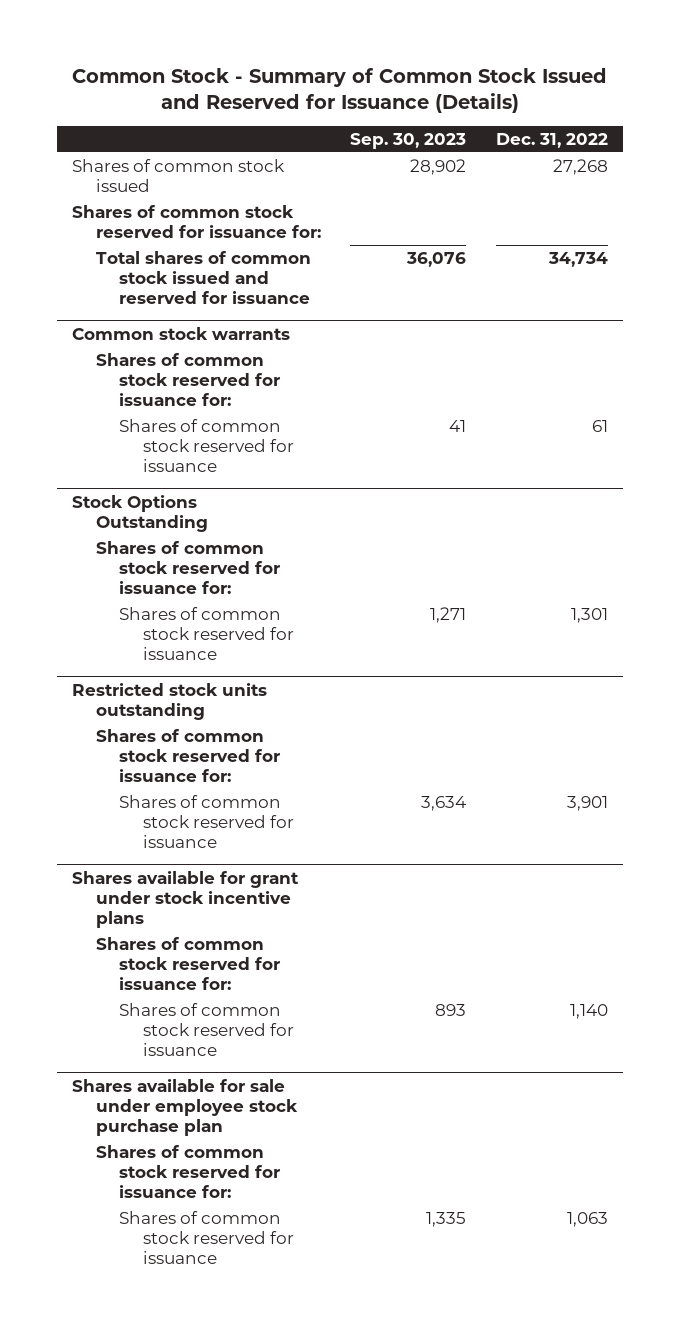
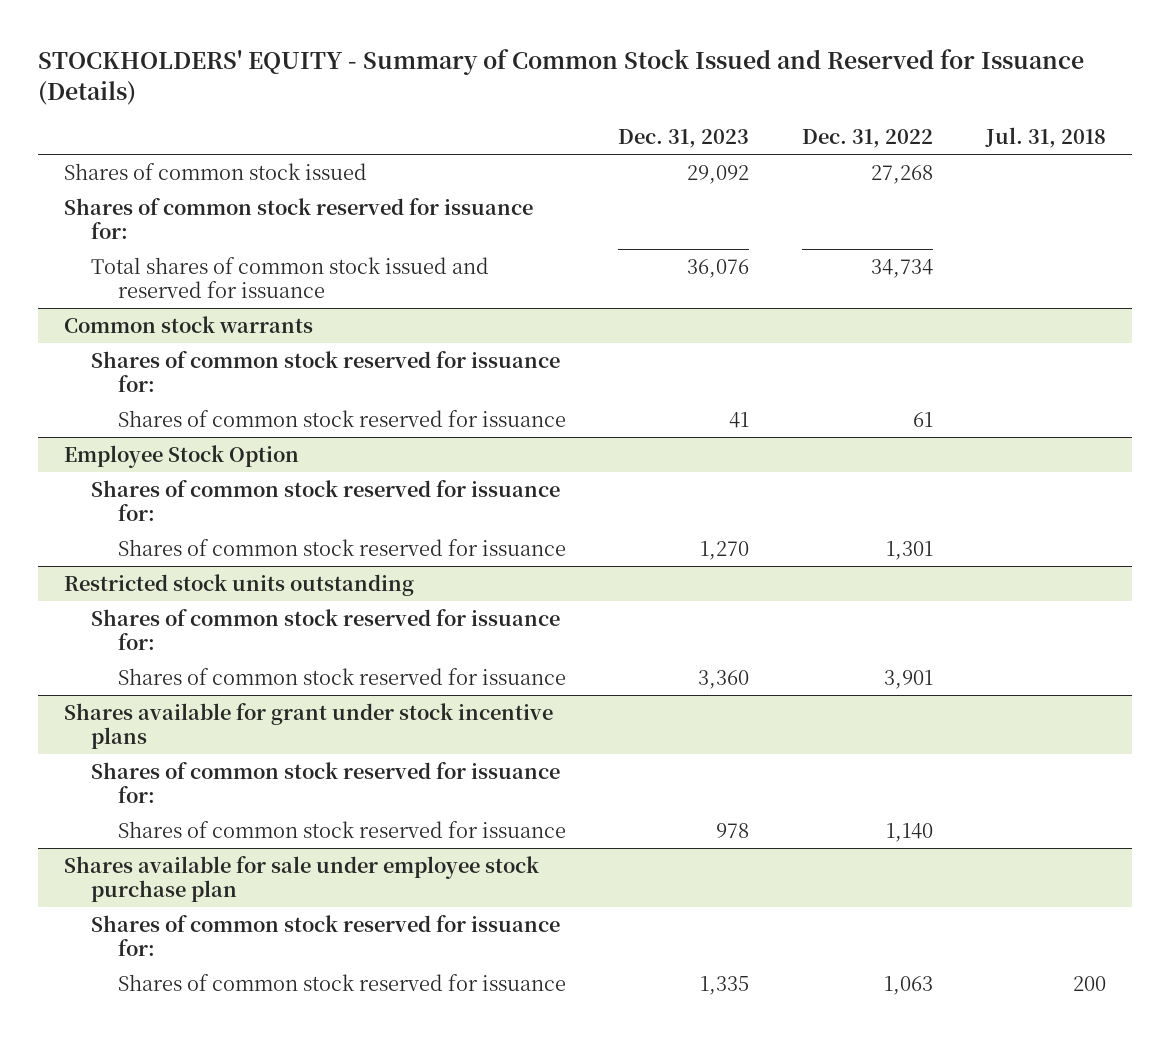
[72,68,608,114] Common Stock - Summary of Common Stock Issued and Reserved for Issuance (Details) -> [38,48,1085,105] STOCKHOLDERS' EQUITY - Summary of Common Stock Issued and Reserved for Issuance (Details)
[350,132,467,149] Sep. 30, 2023 -> none
none -> [618,129,750,149] Dec. 31, 2023
none -> [984,127,1106,149] Jul. 31, 2018
[72,494,208,532] Stock Options Outstanding -> [64,444,300,468] Employee Stock Option

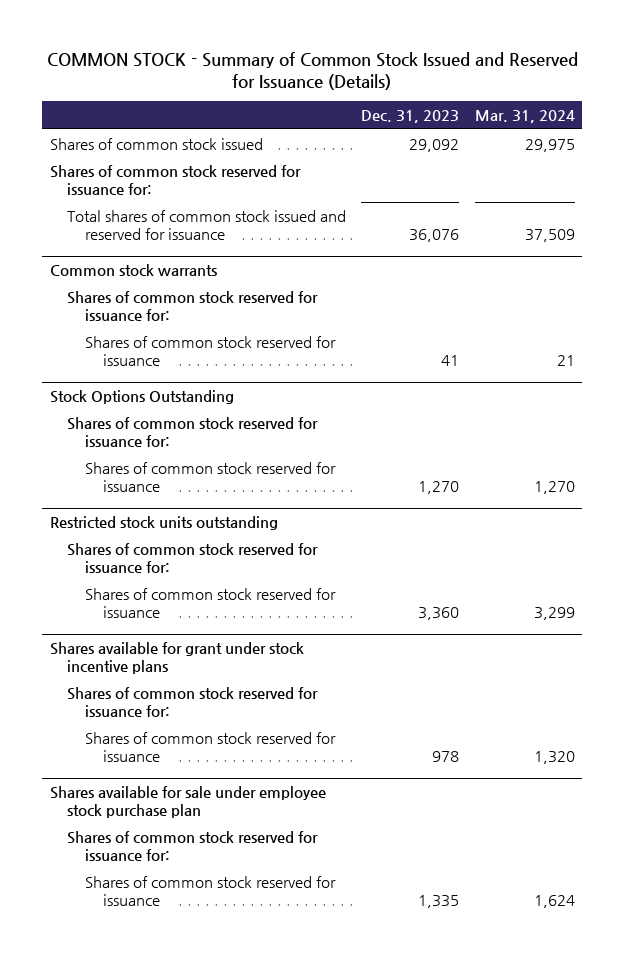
[38,48,1085,105] STOCKHOLDERS' EQUITY - Summary of Common Stock Issued and Reserved for Issuance (Details) -> [47,51,579,91] COMMON STOCK - Summary of Common Stock Issued and Reserved for Issuance (Details)
[801,129,933,149] Dec. 31, 2022 -> none
[984,127,1106,149] Jul. 31, 2018 -> none
none -> [474,110,575,124] Mar. 31, 2024
[64,444,300,468] Employee Stock Option -> [49,389,234,404] Stock Options Outstanding

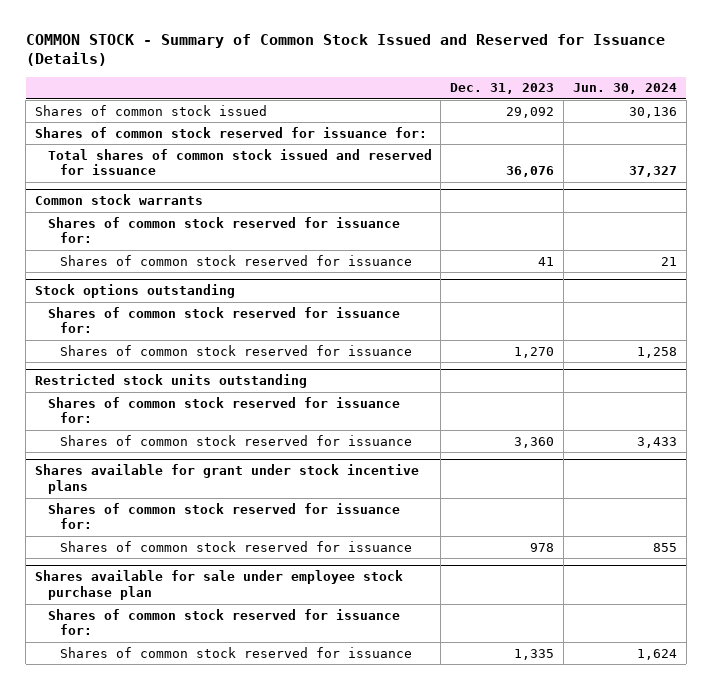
[474,110,575,124] Mar. 31, 2024 -> none
none -> [572,83,677,95] Jun. 30, 2024
[49,389,234,404] Stock Options Outstanding -> [35,284,236,299] Stock options outstanding

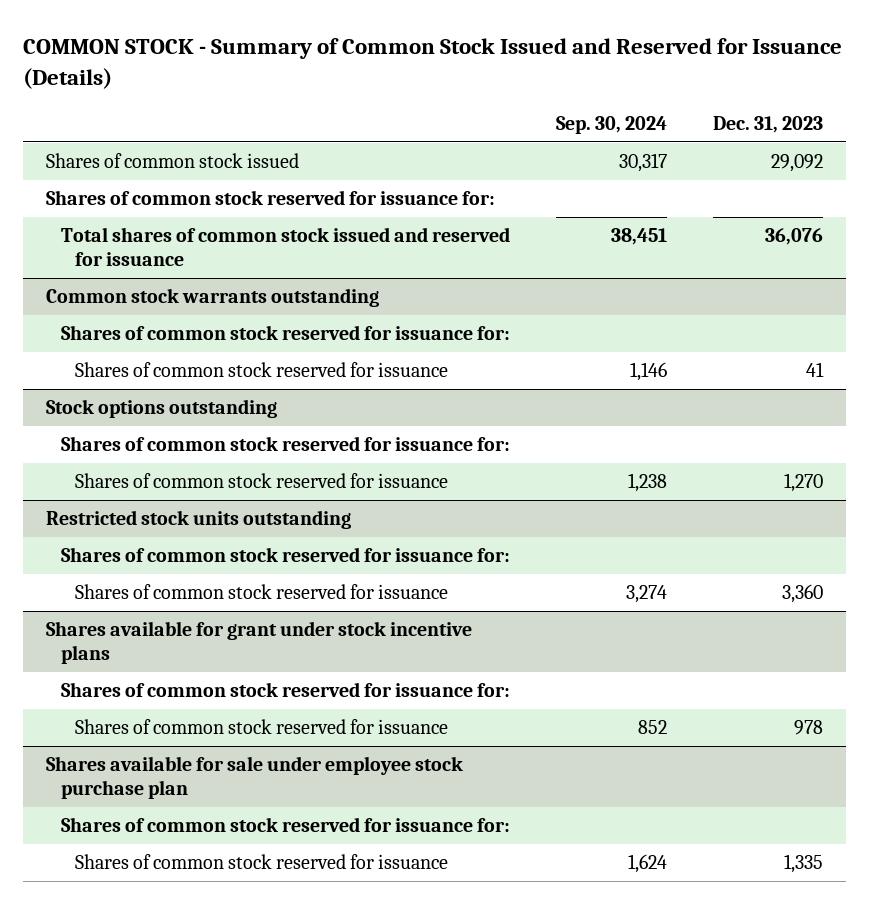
[572,83,677,95] Jun. 30, 2024 -> none
none -> [555,116,667,135] Sep. 30, 2024
[35,194,204,206] Common stock warrants -> [45,288,379,308] Common stock warrants outstanding

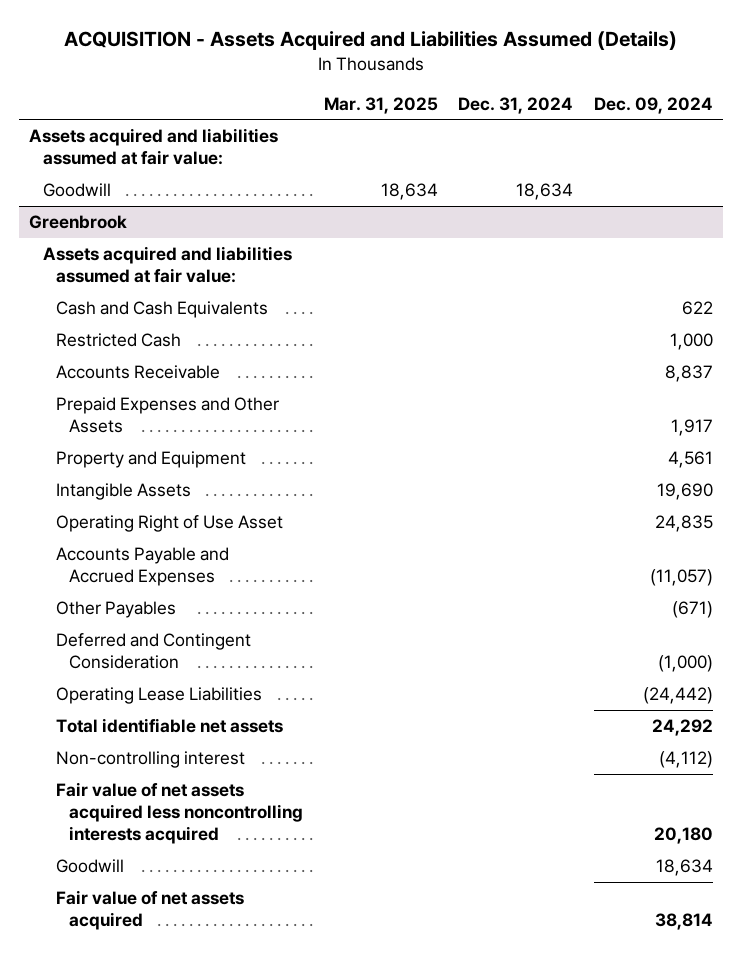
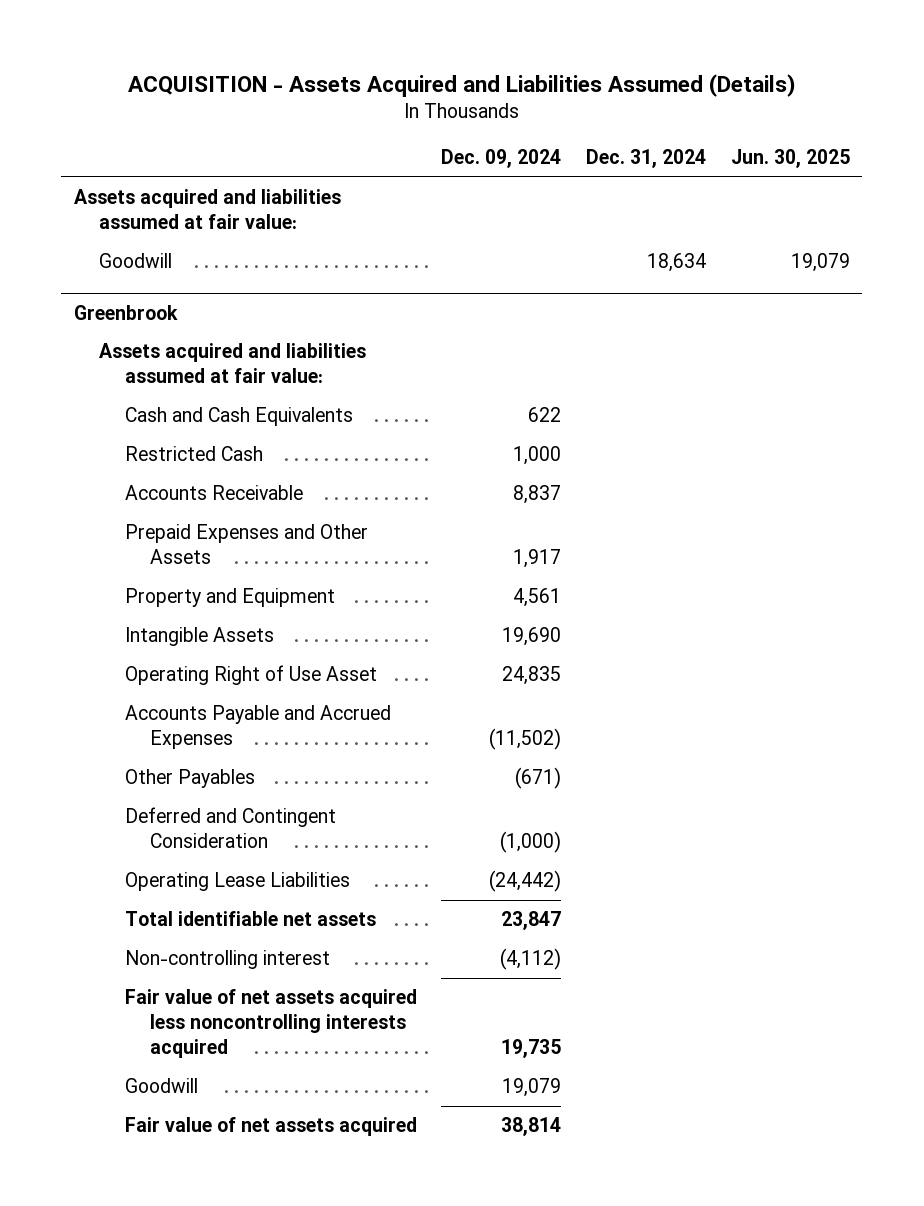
[323,96,438,114] Mar. 31, 2025 -> none
none -> [730,149,850,169] Jun. 30, 2025
[649,569,713,587] (11,057) -> [489,728,562,751] (11,502)
[651,719,713,737] 24,292 -> [501,911,562,931] 23,847
[653,826,713,844] 20,180 -> [501,1039,562,1059] 19,735
[655,859,713,877] 18,634 -> [502,1078,562,1098] 19,079

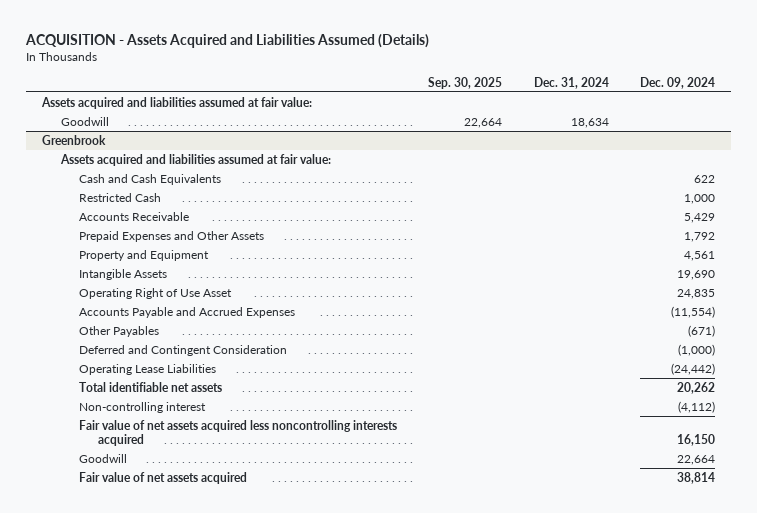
[730,149,850,169] Jun. 30, 2025 -> none
none -> [428,76,503,89] Sep. 30, 2025
[513,485,562,505] 8,837 -> [684,212,716,223] 5,429
[513,549,562,569] 1,917 -> [684,231,716,242] 1,792
[489,728,562,751] (11,502) -> [671,305,716,318] (11,554)
[501,911,562,931] 23,847 -> [677,381,716,394] 20,262
[501,1039,562,1059] 19,735 -> [677,433,716,446] 16,150
[502,1078,562,1098] 19,079 -> [677,454,716,465] 22,664

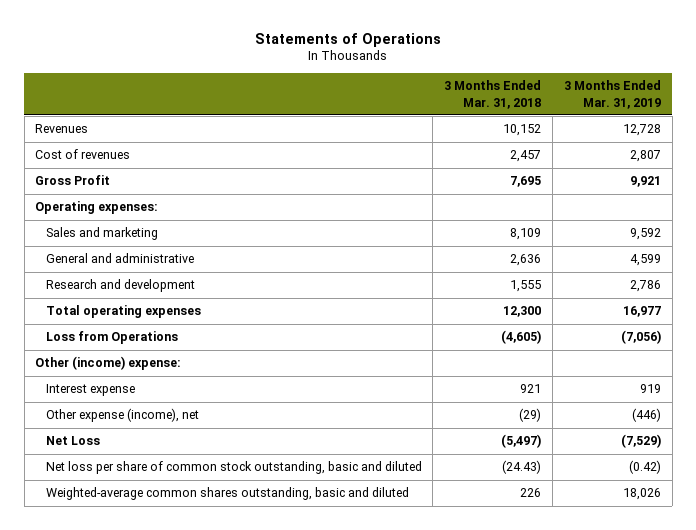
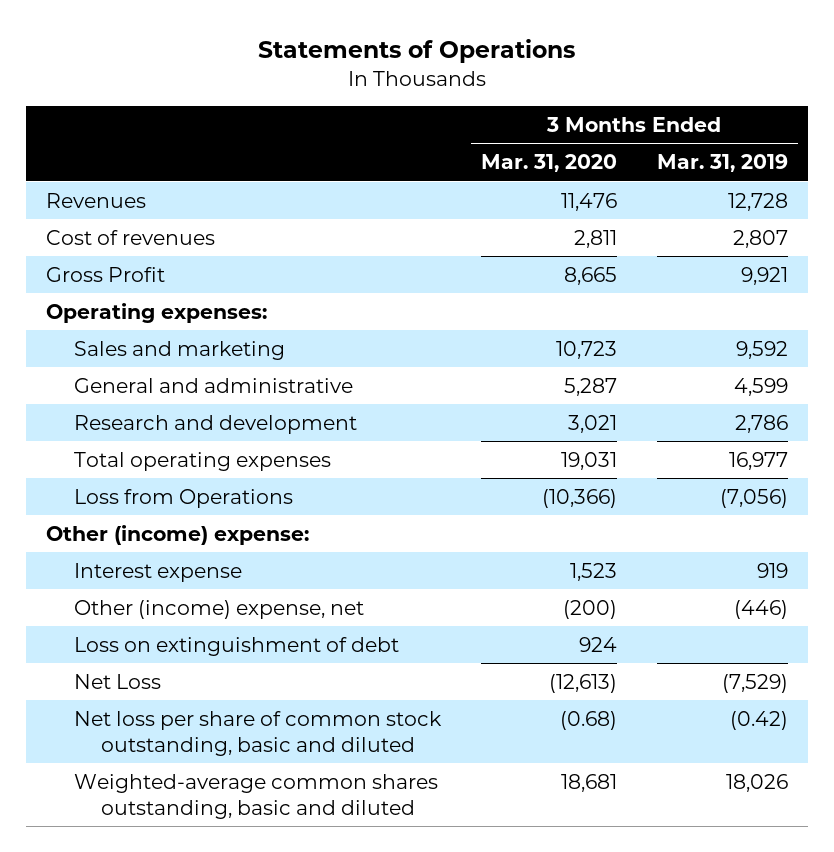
[444,80,542,109] 3 Months Ended Mar. 31, 2018 -> none
none -> [480,154,617,173] Mar. 31, 2020
[45,408,199,423] Other expense (income), net -> [73,599,364,619] Other (income) expense, net
none -> [73,636,399,656] Loss on extinguishment of debt

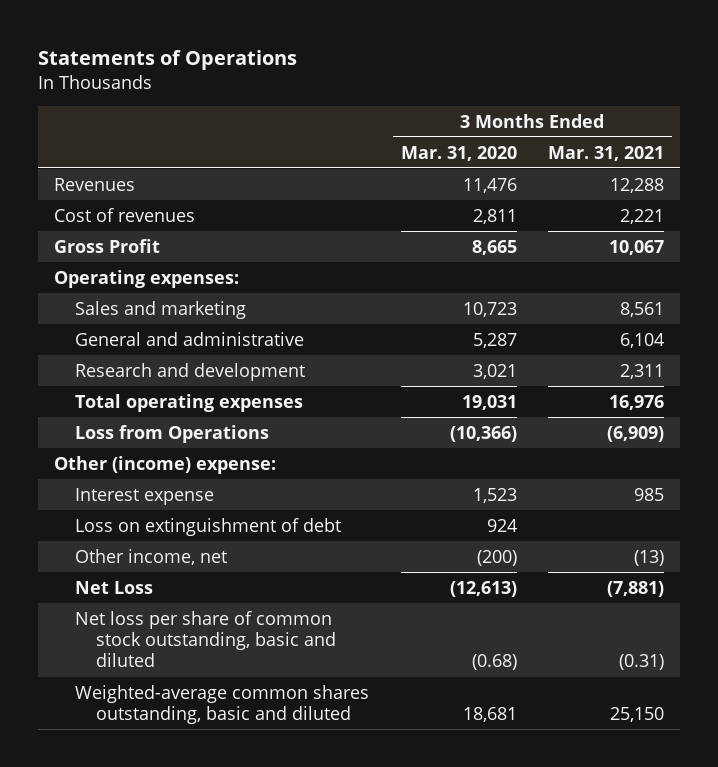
[656,154,788,173] Mar. 31, 2019 -> none
none -> [548,145,665,161] Mar. 31, 2021
[73,599,364,619] Other (income) expense, net -> none
none -> [74,548,227,565] Other income, net

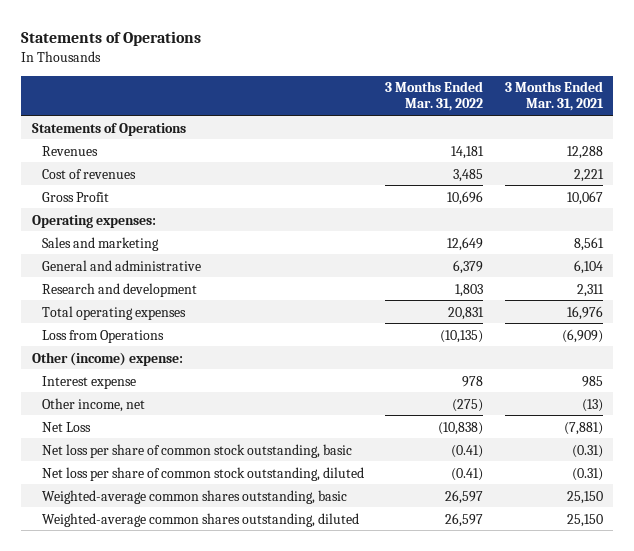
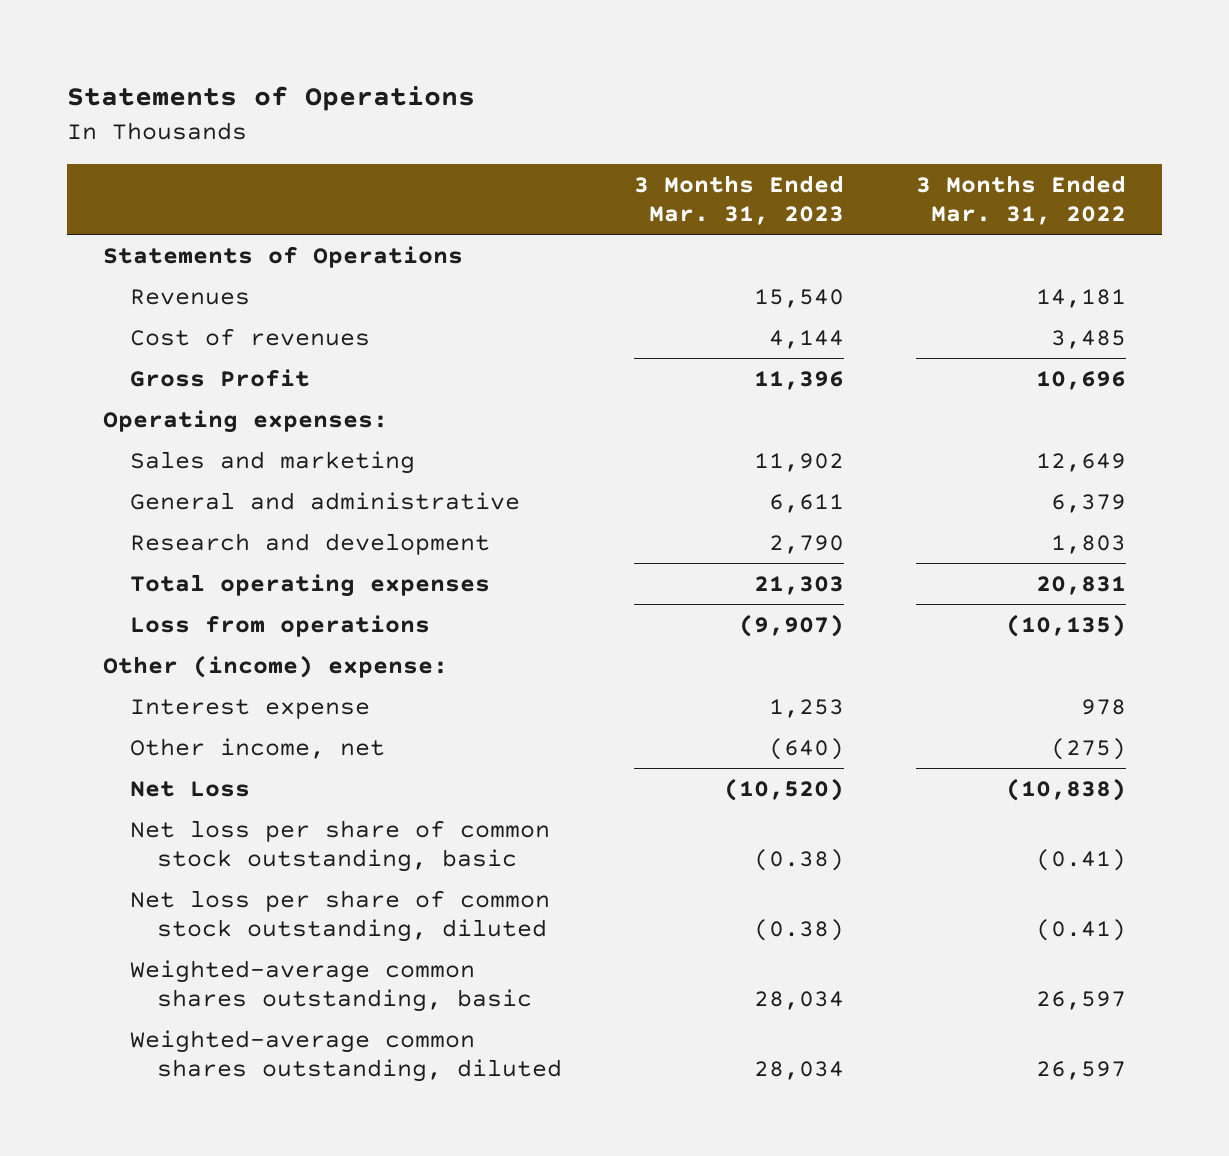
[504,81,604,112] 3 Months Ended Mar. 31, 2021 -> none
none -> [634,174,845,226] 3 Months Ended Mar. 31, 2023
[41,329,164,343] Loss from Operations -> [129,614,430,637] Loss from operations

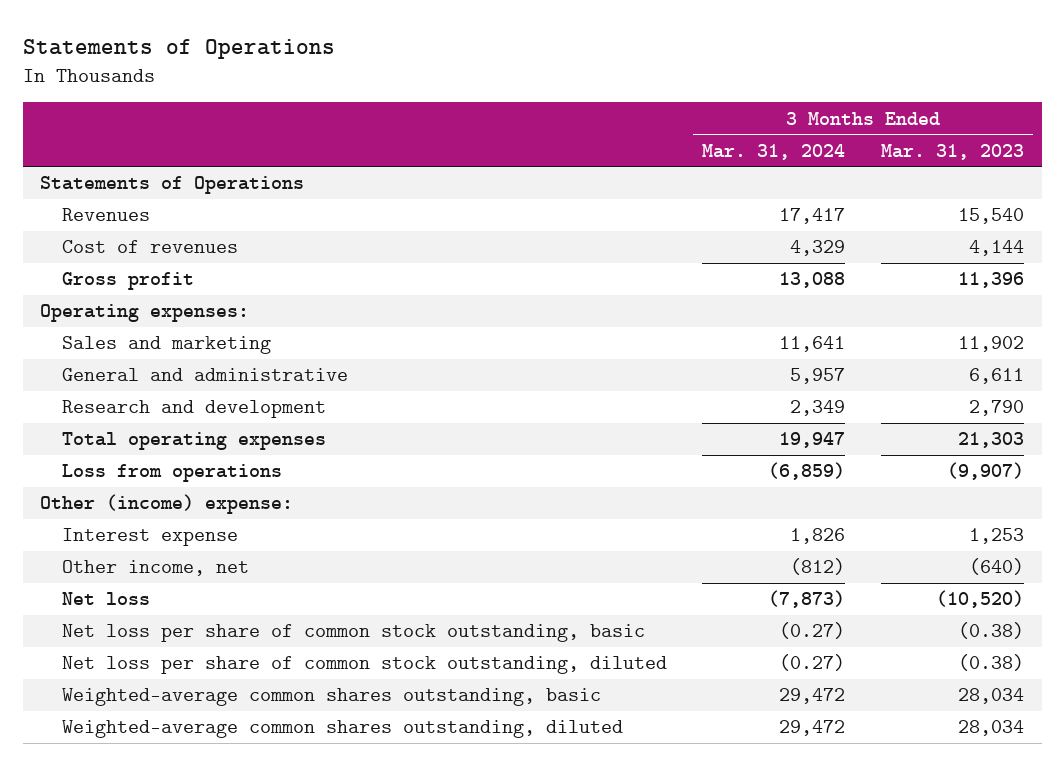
[915,174,1126,226] 3 Months Ended Mar. 31, 2022 -> none
none -> [702,143,846,160] Mar. 31, 2024
[129,368,310,387] Gross Profit -> [61,272,194,291] Gross profit
[129,780,250,797] Net Loss -> [61,592,150,606] Net loss

